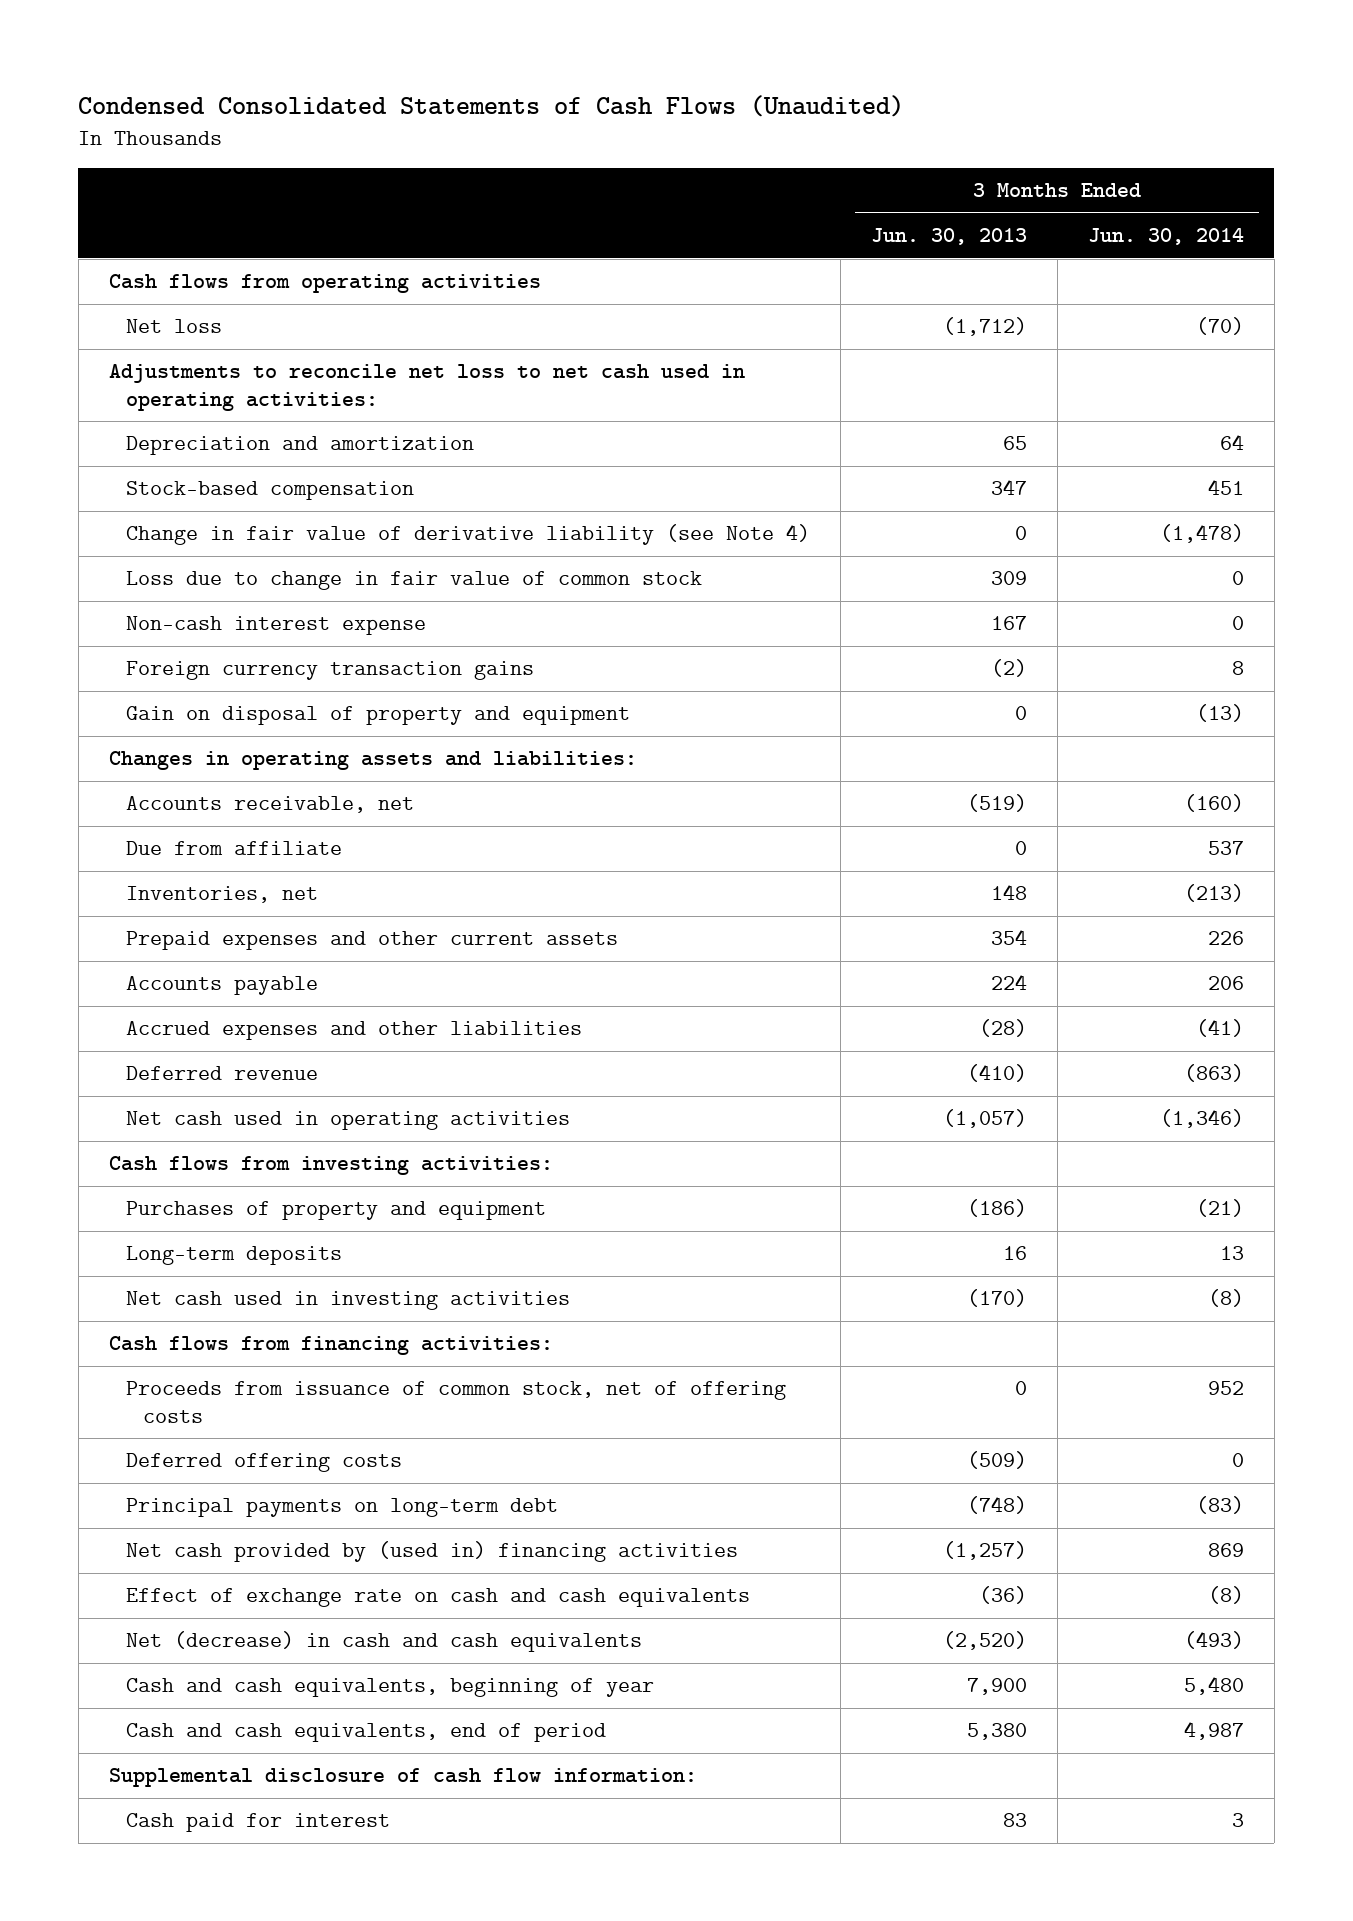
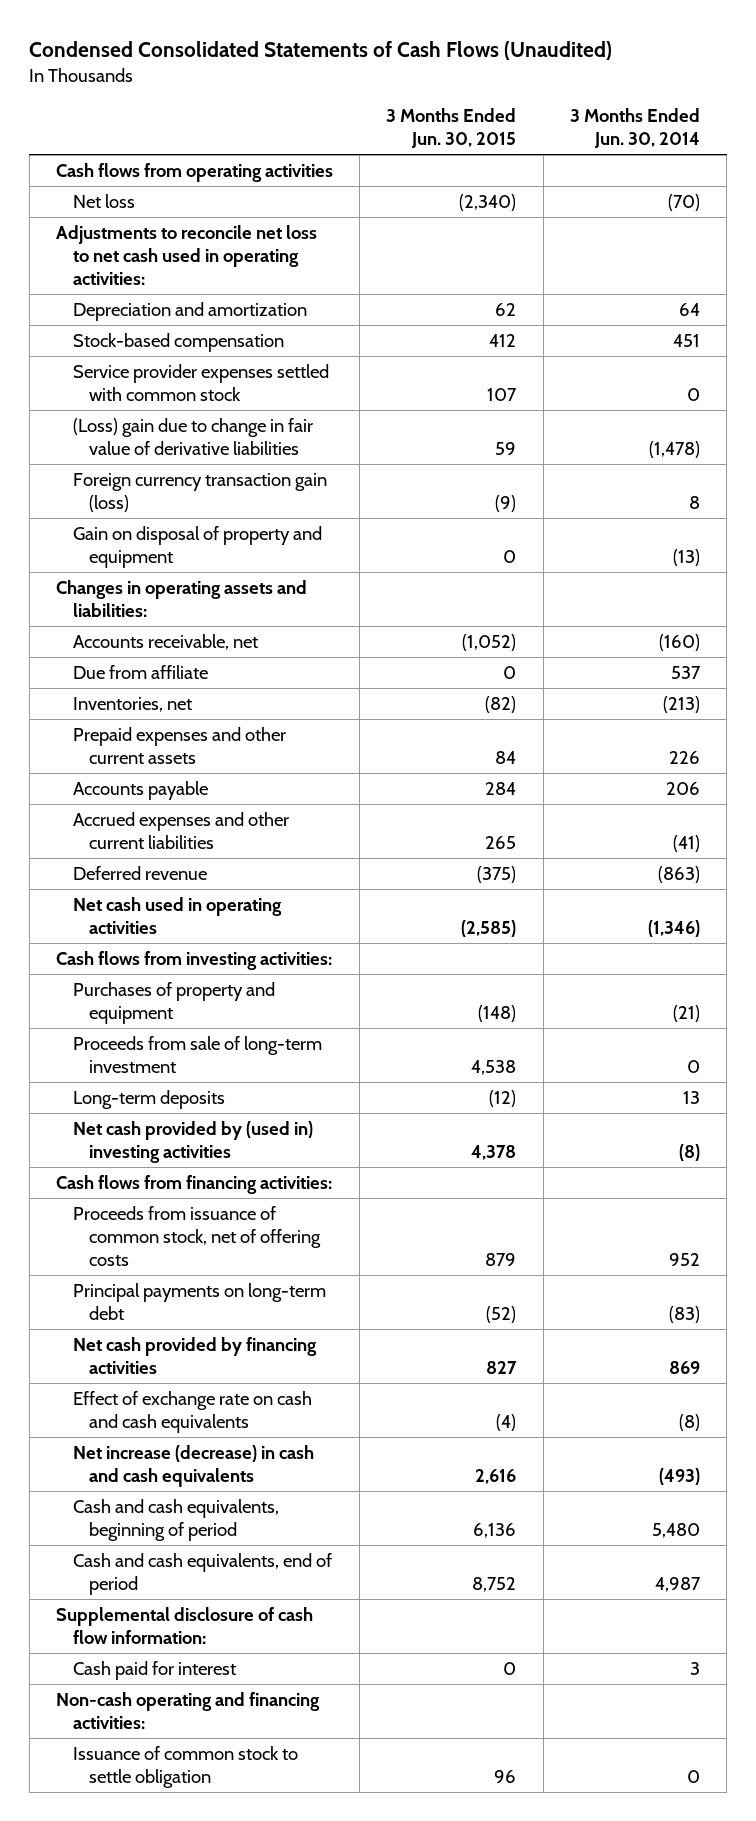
[870,228,1027,246] Jun. 30, 2013 -> none
none -> [386,108,517,149] 3 Months Ended Jun. 30, 2015
[125,571,702,591] Loss due to change in fair value of common stock -> none
[125,616,426,636] Non-cash interest expense -> none
none -> [72,363,329,401] Service provider expenses settled with common stock
[125,524,810,546] Change in fair value of derivative liability (see Note 4) -> [72,417,313,455] (Loss) gain due to change in fair value of derivative liabilities
[125,661,534,681] Foreign currency transaction gains -> [72,472,327,512] Foreign currency transaction gain (loss)
[125,1021,582,1041] Accrued expenses and other liabilities -> [72,811,289,849] Accrued expenses and other current liabilities
none -> [72,1035,322,1073] Proceeds from sale of long-term investment
[125,1291,570,1311] Net cash used in investing activities -> [72,1120,313,1163] Net cash provided by (used in) investing activities
[125,1453,402,1473] Deferred offering costs -> none
[125,1541,738,1563] Net cash provided by (used in) financing activities -> [72,1336,317,1374] Net cash provided by financing activities
[125,1631,642,1653] Net (decrease) in cash and cash equivalents -> [72,1444,314,1487] Net increase (decrease) in cash and cash equivalents
[125,1678,654,1698] Cash and cash equivalents, beginning of year -> [72,1498,279,1541] Cash and cash equivalents, beginning of period
none -> [55,1691,320,1729] Non-cash operating and financing activities:
none -> [72,1745,298,1788] Issuance of common stock to settle obligation

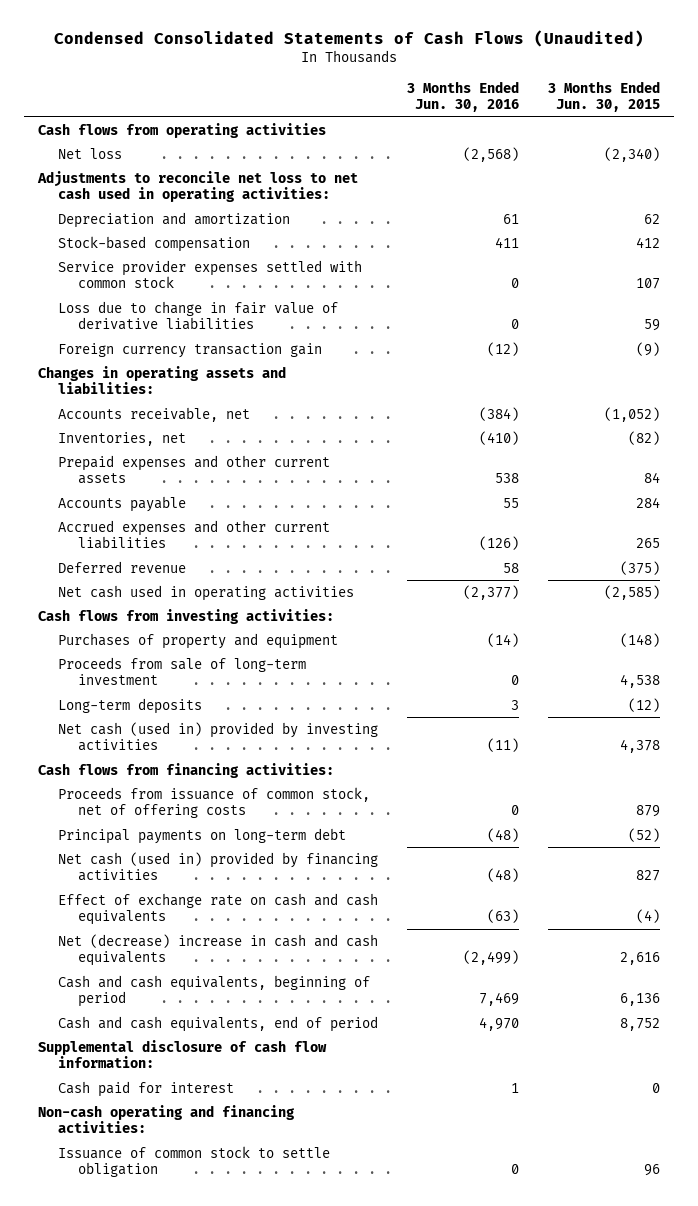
[570,108,701,149] 3 Months Ended Jun. 30, 2014 -> none
none -> [406,80,519,113] 3 Months Ended Jun. 30, 2016
[72,525,322,568] Gain on disposal of property and equipment -> none
[72,417,313,455] (Loss) gain due to change in fair value of derivative liabilities -> [57,300,338,331] Loss due to change in fair value of derivative liabilities
[72,472,327,512] Foreign currency transaction gain (loss) -> [57,342,322,358] Foreign currency transaction gain
[72,664,208,679] Due from affiliate -> none
[72,1120,313,1163] Net cash provided by (used in) investing activities -> [57,721,378,752] Net cash (used in) provided by investing activities
[72,1336,317,1374] Net cash provided by financing activities -> [57,851,378,882] Net cash (used in) provided by financing activities
[72,1444,314,1487] Net increase (decrease) in cash and cash equivalents -> [57,933,378,967] Net (decrease) increase in cash and cash equivalents

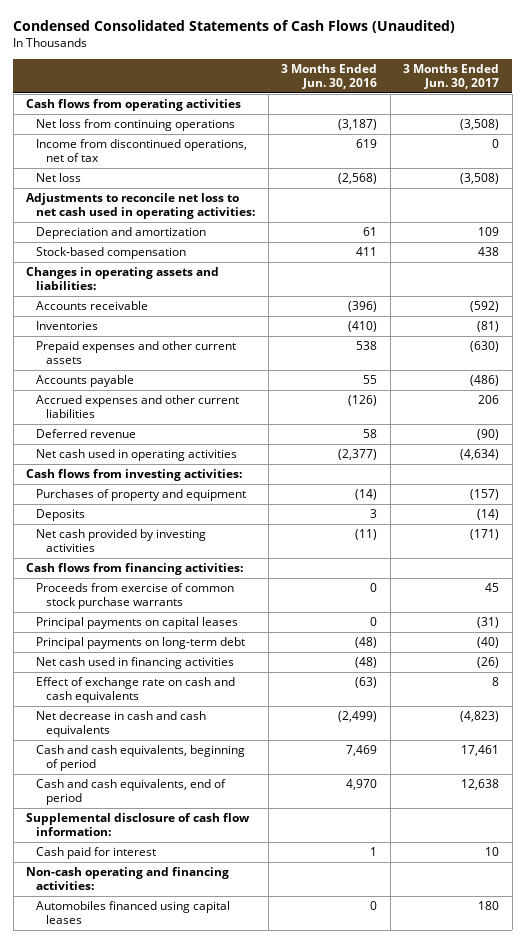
[547,80,660,113] 3 Months Ended Jun. 30, 2015 -> none
none -> [403,64,500,90] 3 Months Ended Jun. 30, 2017
none -> [36,119,236,132] Net loss from continuing operations
none -> [36,139,248,162] Income from discontinued operations, net of tax
[57,259,362,289] Service provider expenses settled with common stock -> none
[57,300,338,331] Loss due to change in fair value of derivative liabilities -> none
[57,342,322,358] Foreign currency transaction gain -> none
[57,406,250,422] Accounts receivable, net -> [36,301,149,311] Accounts receivable
[478,406,519,421] (384) -> [348,301,378,313] (396)
[57,431,186,446] Inventories, net -> [36,321,99,331] Inventories
[57,656,306,686] Proceeds from sale of long-term investment -> none
[57,697,202,714] Long-term deposits -> [36,509,86,522] Deposits
[57,721,378,752] Net cash (used in) provided by investing activities -> [36,529,207,552] Net cash provided by investing activities
[57,786,370,819] Proceeds from issuance of common stock, net of offering costs -> none
none -> [36,583,235,609] Proceeds from exercise of common stock purchase warrants
none -> [36,617,239,630] Principal payments on capital leases
[57,851,378,882] Net cash (used in) provided by financing activities -> [36,657,235,670] Net cash used in financing activities
[57,933,378,967] Net (decrease) increase in cash and cash equivalents -> [36,711,207,737] Net decrease in cash and cash equivalents
[57,1145,330,1178] Issuance of common stock to settle obligation -> none
none -> [36,901,231,924] Automobiles financed using capital leases

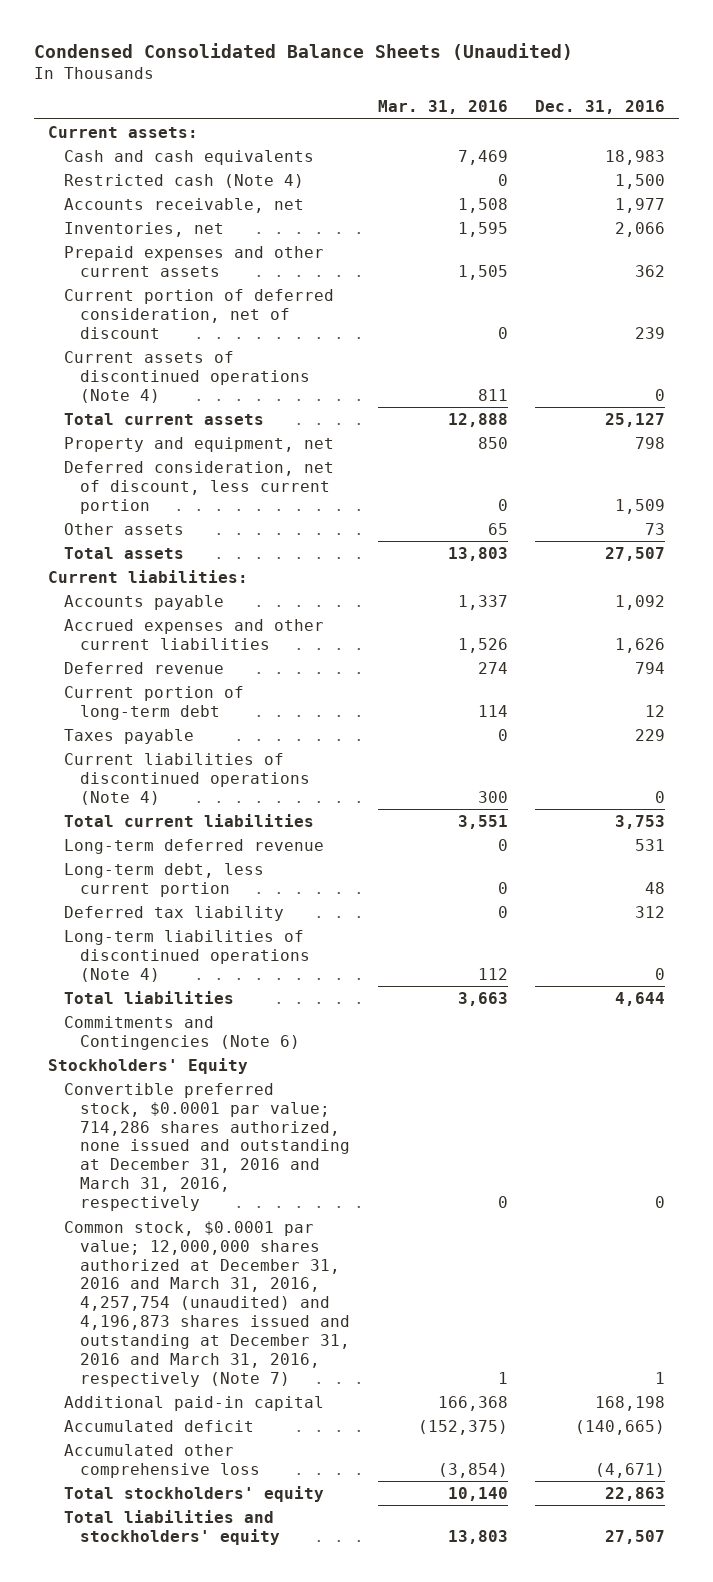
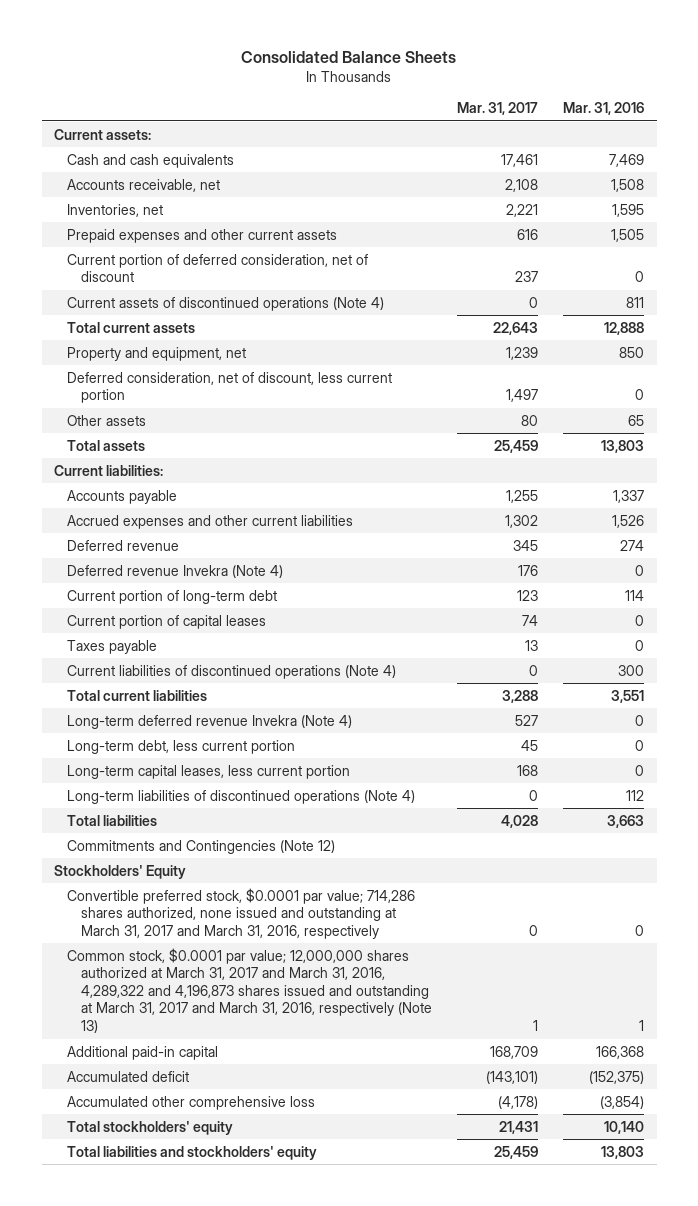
[33,42,573,60] Condensed Consolidated Balance Sheets (Unaudited) -> [241,51,457,64] Consolidated Balance Sheets
[535,100,666,115] Dec. 31, 2016 -> none
none -> [457,102,539,116] Mar. 31, 2017
[63,173,304,188] Restricted cash (Note 4) -> none
none -> [67,564,284,578] Deferred revenue Invekra (Note 4)
none -> [67,614,267,629] Current portion of capital leases
[63,838,324,854] Long-term deferred revenue -> [67,714,353,729] Long-term deferred revenue Invekra (Note 4)
[63,905,284,921] Deferred tax liability -> none
none -> [67,764,351,779] Long-term capital leases, less current portion
[63,1015,300,1050] Commitments and Contingencies (Note 6) -> [67,839,336,854] Commitments and Contingencies (Note 12)
[63,1082,350,1212] Convertible preferred stock, $0.0001 par value; 714,286 shares authorized, none issued and outstanding at December 31, 2016 and March 31, 2016, respectively -> [67,887,416,939] Convertible preferred stock, $0.0001 par value; 714,286 shares authorized, none issued and outstanding at March 31, 2017 and March 31, 2016, respectively
[63,1220,350,1387] Common stock, $0.0001 par value; 12,000,000 shares authorized at December 31, 2016 and March 31, 2016, 4,257,754 (unaudited) and 4,196,873 shares issued and outstanding at December 31, 2016 and March 31, 2016, respectively (Note 7) -> [67,947,432,1034] Common stock, $0.0001 par value; 12,000,000 shares authorized at March 31, 2017 and March 31, 2016, 4,289,322 and 4,196,873 shares issued and outstanding at March 31, 2017 and March 31, 2016, respectively (Note 13)

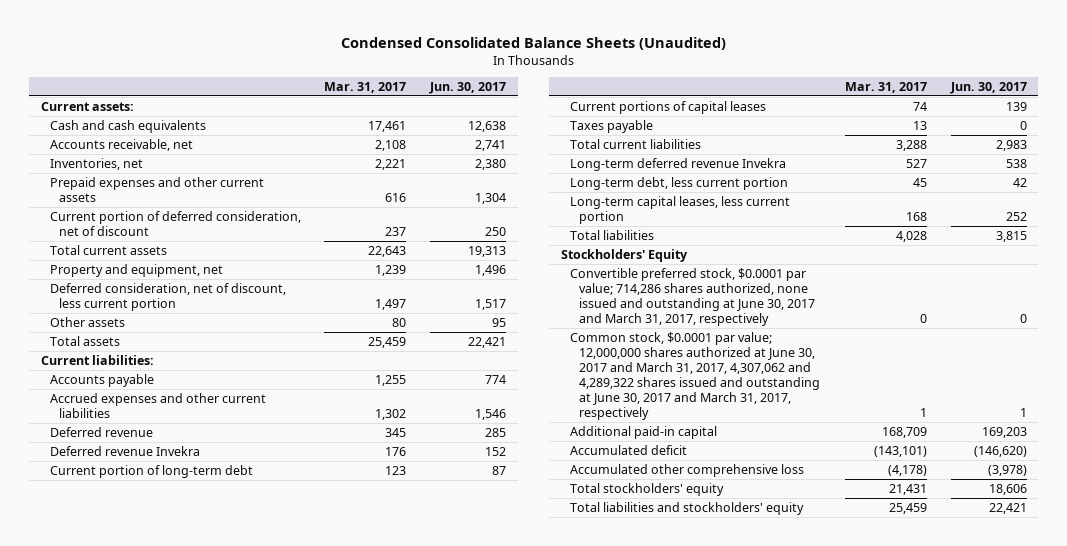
[241,51,457,64] Consolidated Balance Sheets -> [340,37,726,51] Condensed Consolidated Balance Sheets (Unaudited)
[563,102,645,116] Mar. 31, 2016 -> none
none -> [429,82,507,95] Jun. 30, 2017
[67,296,385,311] Current assets of discontinued operations (Note 4) -> none
[67,564,284,578] Deferred revenue Invekra (Note 4) -> [49,445,200,456] Deferred revenue Invekra
[67,614,267,629] Current portion of capital leases -> [570,100,767,114] Current portions of capital leases
[67,664,397,679] Current liabilities of discontinued operations (Note 4) -> none
[67,714,353,729] Long-term deferred revenue Invekra (Note 4) -> [570,157,787,171] Long-term deferred revenue Invekra
[67,789,416,804] Long-term liabilities of discontinued operations (Note 4) -> none
[67,839,336,854] Commitments and Contingencies (Note 12) -> none
[67,887,416,939] Convertible preferred stock, $0.0001 par value; 714,286 shares authorized, none issued and outstanding at March 31, 2017 and March 31, 2016, respectively -> [570,267,816,326] Convertible preferred stock, $0.0001 par value; 714,286 shares authorized, none issued and outstanding at June 30, 2017 and March 31, 2017, respectively
[67,947,432,1034] Common stock, $0.0001 par value; 12,000,000 shares authorized at March 31, 2017 and March 31, 2016, 4,289,322 and 4,196,873 shares issued and outstanding at March 31, 2017 and March 31, 2016, respectively (Note 13) -> [570,331,821,421] Common stock, $0.0001 par value; 12,000,000 shares authorized at June 30, 2017 and March 31, 2017, 4,307,062 and 4,289,322 shares issued and outstanding at June 30, 2017 and March 31, 2017, respectively

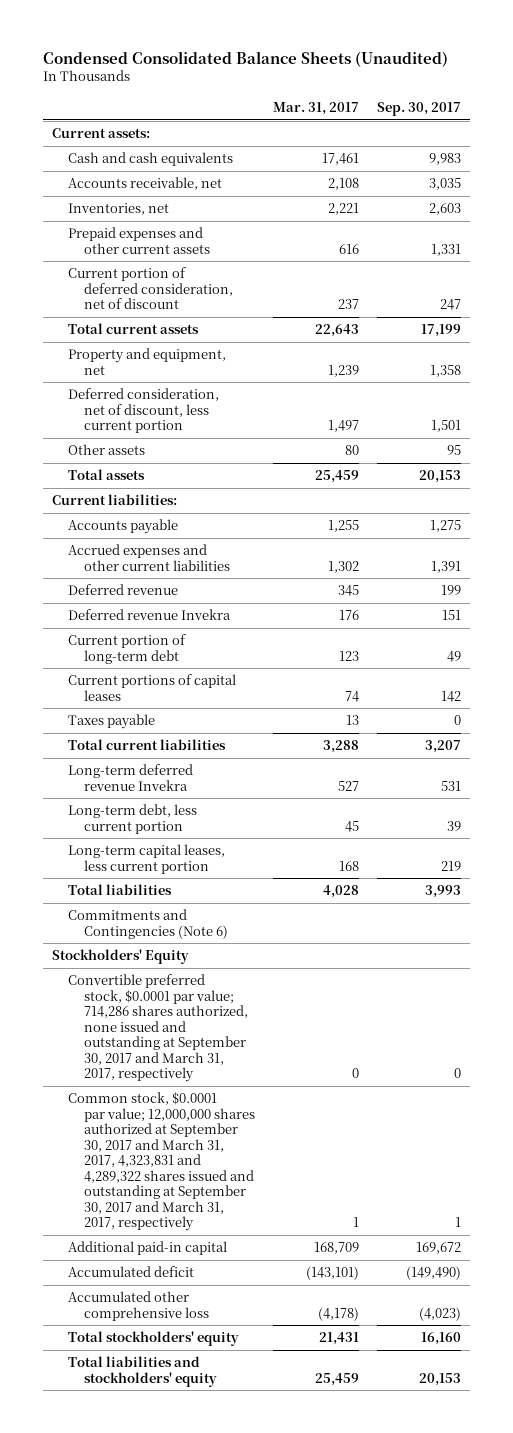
[429,82,507,95] Jun. 30, 2017 -> none
none -> [376,101,461,116] Sep. 30, 2017
none -> [68,909,228,939] Commitments and Contingencies (Note 6)
[570,267,816,326] Convertible preferred stock, $0.0001 par value; 714,286 shares authorized, none issued and outstanding at June 30, 2017 and March 31, 2017, respectively -> [68,974,248,1083] Convertible preferred stock, $0.0001 par value; 714,286 shares authorized, none issued and outstanding at September 30, 2017 and March 31, 2017, respectively
[570,331,821,421] Common stock, $0.0001 par value; 12,000,000 shares authorized at June 30, 2017 and March 31, 2017, 4,307,062 and 4,289,322 shares issued and outstanding at June 30, 2017 and March 31, 2017, respectively -> [68,1092,255,1232] Common stock, $0.0001 par value; 12,000,000 shares authorized at September 30, 2017 and March 31, 2017, 4,323,831 and 4,289,322 shares issued and outstanding at September 30, 2017 and March 31, 2017, respectively

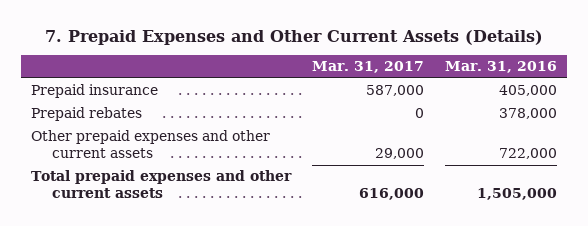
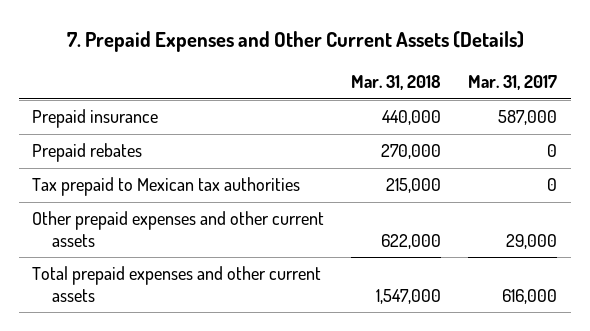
[445,61,558,74] Mar. 31, 2016 -> none
none -> [351,75,442,91] Mar. 31, 2018
none -> [32,177,301,197] Tax prepaid to Mexican tax authorities

